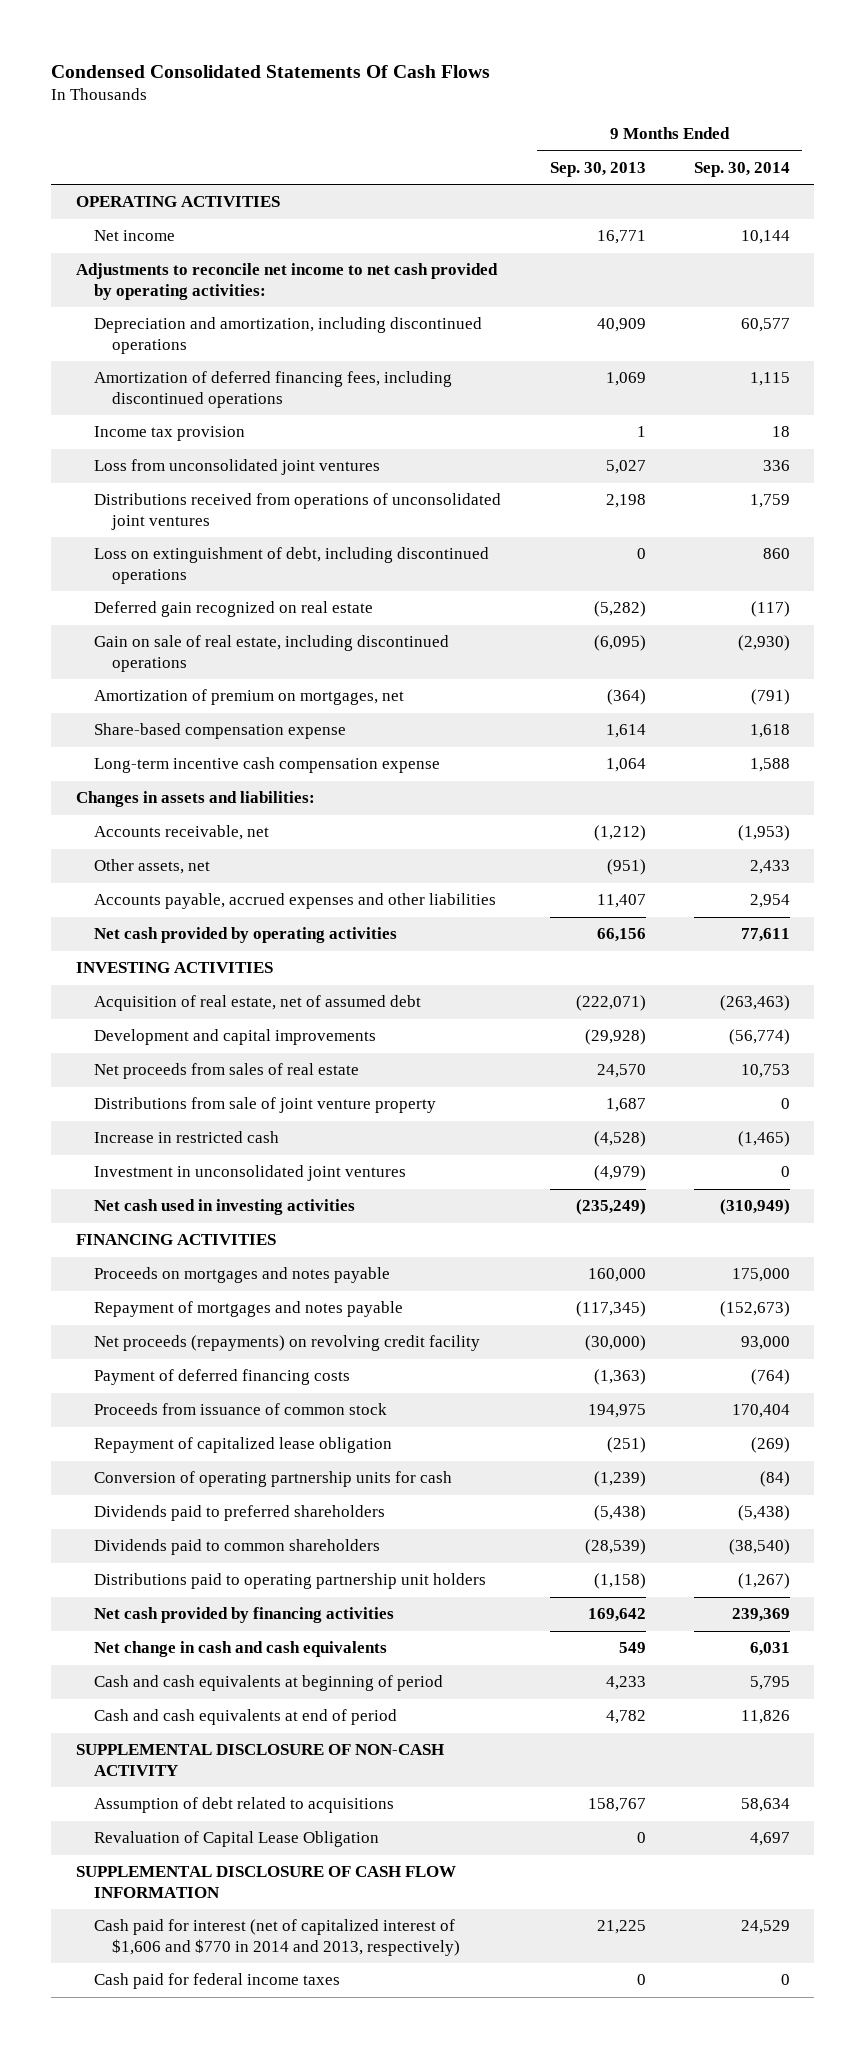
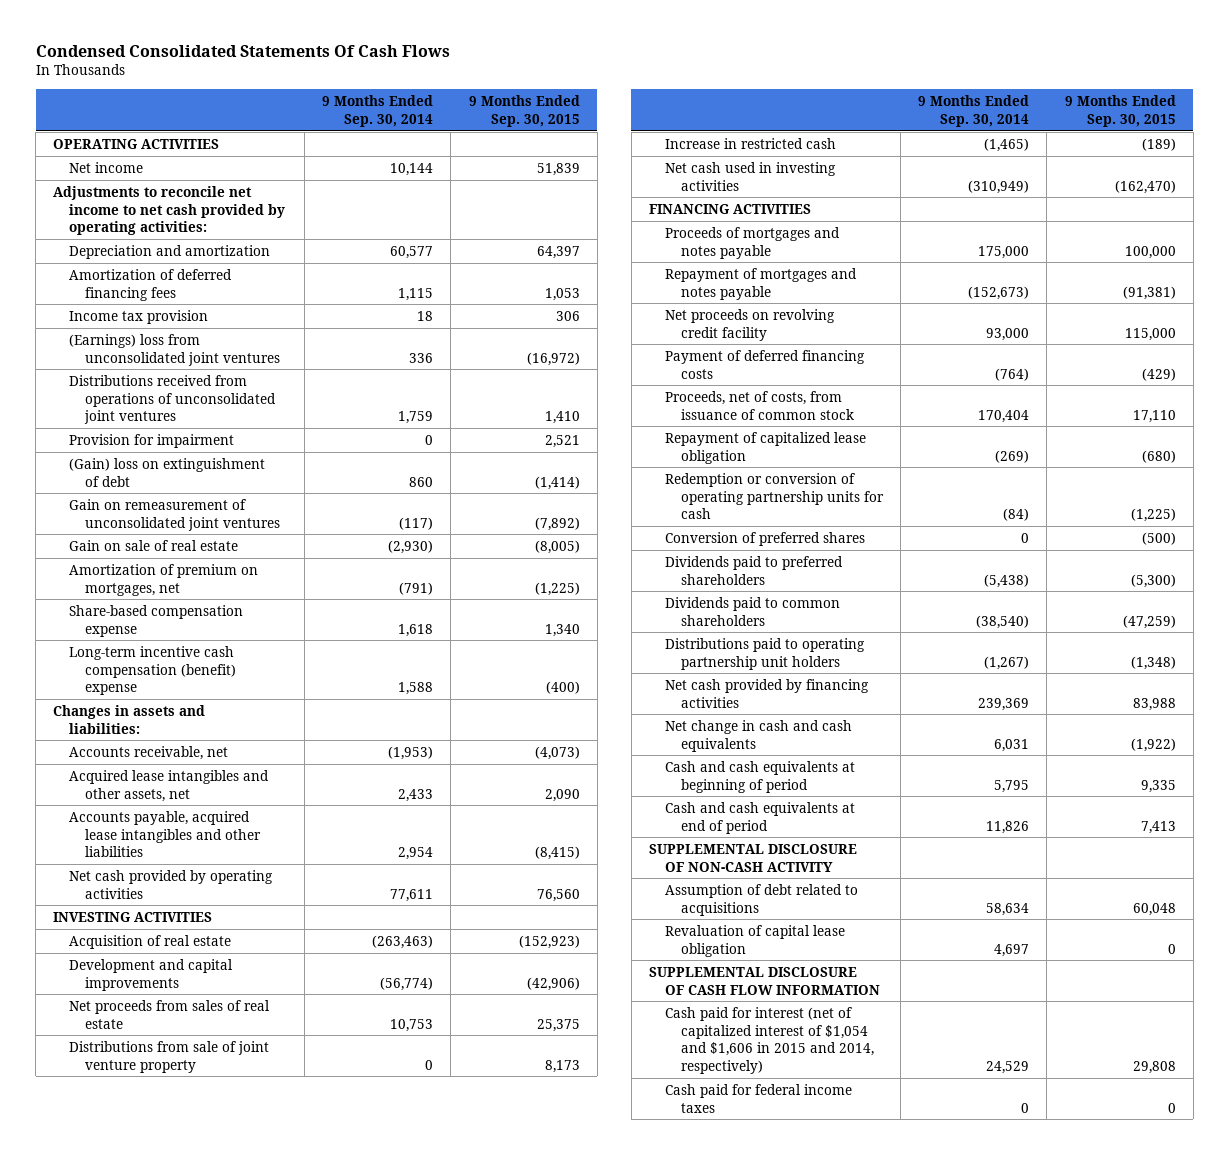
[549,161,646,177] Sep. 30, 2013 -> none
none -> [468,94,580,127] 9 Months Ended Sep. 30, 2015
[94,317,483,354] Depreciation and amortization, including discontinued operations -> [69,244,271,259] Depreciation and amortization
[94,371,453,408] Amortization of deferred financing fees, including discontinued operations -> [69,268,233,301] Amortization of deferred financing fees
[94,459,381,476] Loss from unconsolidated joint ventures -> [69,333,281,366] (Earnings) loss from unconsolidated joint ventures
none -> [69,433,235,448] Provision for impairment
[94,547,490,584] Loss on extinguishment of debt, including discontinued operations -> [69,457,266,487] (Gain) loss on extinguishment of debt
[94,601,374,618] Deferred gain recognized on real estate -> [69,498,281,531] Gain on remeasurement of unconsolidated joint ventures
[94,635,450,672] Gain on sale of real estate, including discontinued operations -> [69,539,239,551] Gain on sale of real estate
[94,757,441,774] Long-term incentive cash compensation expense -> [69,645,237,696] Long-term incentive cash compensation (benefit) expense
[94,859,211,875] Other assets, net -> [69,769,270,802] Acquired lease intangibles and other assets, net
[94,893,497,910] Accounts payable, accrued expenses and other liabilities -> [69,810,262,858] Accounts payable, acquired lease intangibles and other liabilities
[94,995,422,1012] Acquisition of real estate, net of assumed debt -> [69,934,232,949] Acquisition of real estate
[94,1165,407,1182] Investment in unconsolidated joint ventures -> none
[94,1267,391,1284] Proceeds on mortgages and notes payable -> [665,226,841,259] Proceeds of mortgages and notes payable
[94,1335,481,1352] Net proceeds (repayments) on revolving credit facility -> [665,308,836,341] Net proceeds on revolving credit facility
[94,1403,388,1416] Proceeds from issuance of common stock -> [665,390,855,420] Proceeds, net of costs, from issuance of common stock
[94,1471,453,1488] Conversion of operating partnership units for cash -> [665,472,885,520] Redemption or conversion of operating partnership units for cash
none -> [665,531,866,546] Conversion of preferred shares
[94,1831,380,1848] Revaluation of Capital Lease Obligation -> [665,924,846,957] Revaluation of capital lease obligation
[94,1919,461,1956] Cash paid for interest (net of capitalized interest of $1,606 and $770 in 2014 and 2013, respectively) -> [665,1006,875,1075] Cash paid for interest (net of capitalized interest of $1,054 and $1,606 in 2015 and 2014, respectively)

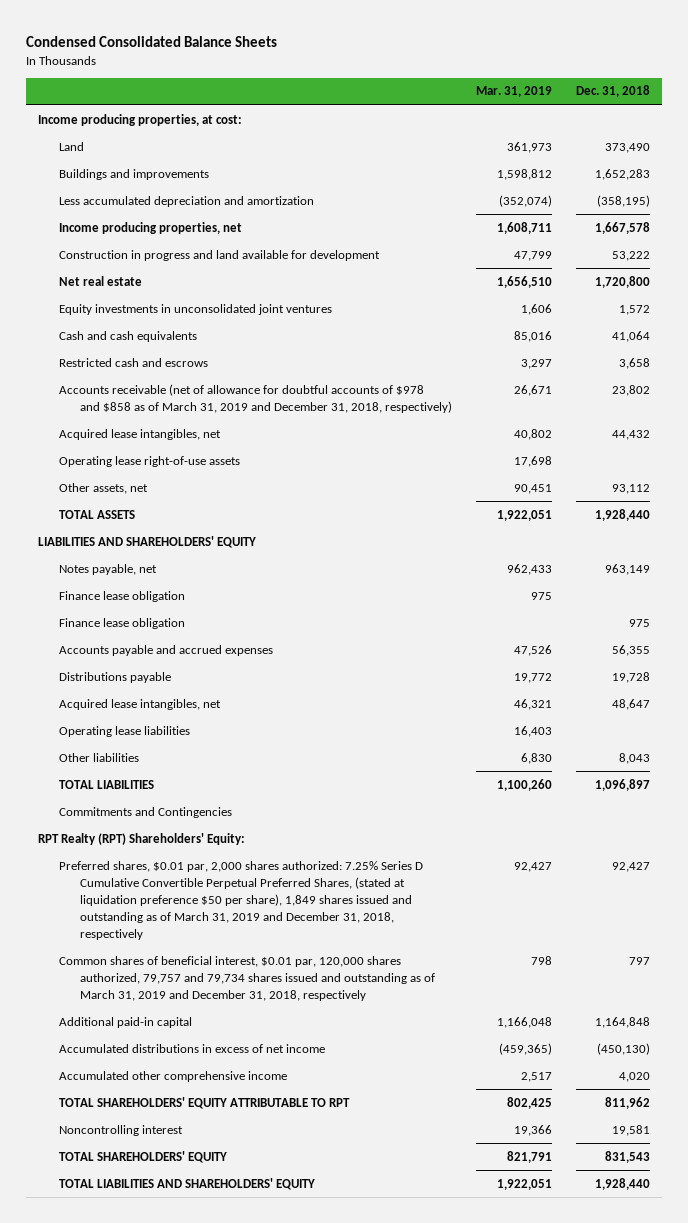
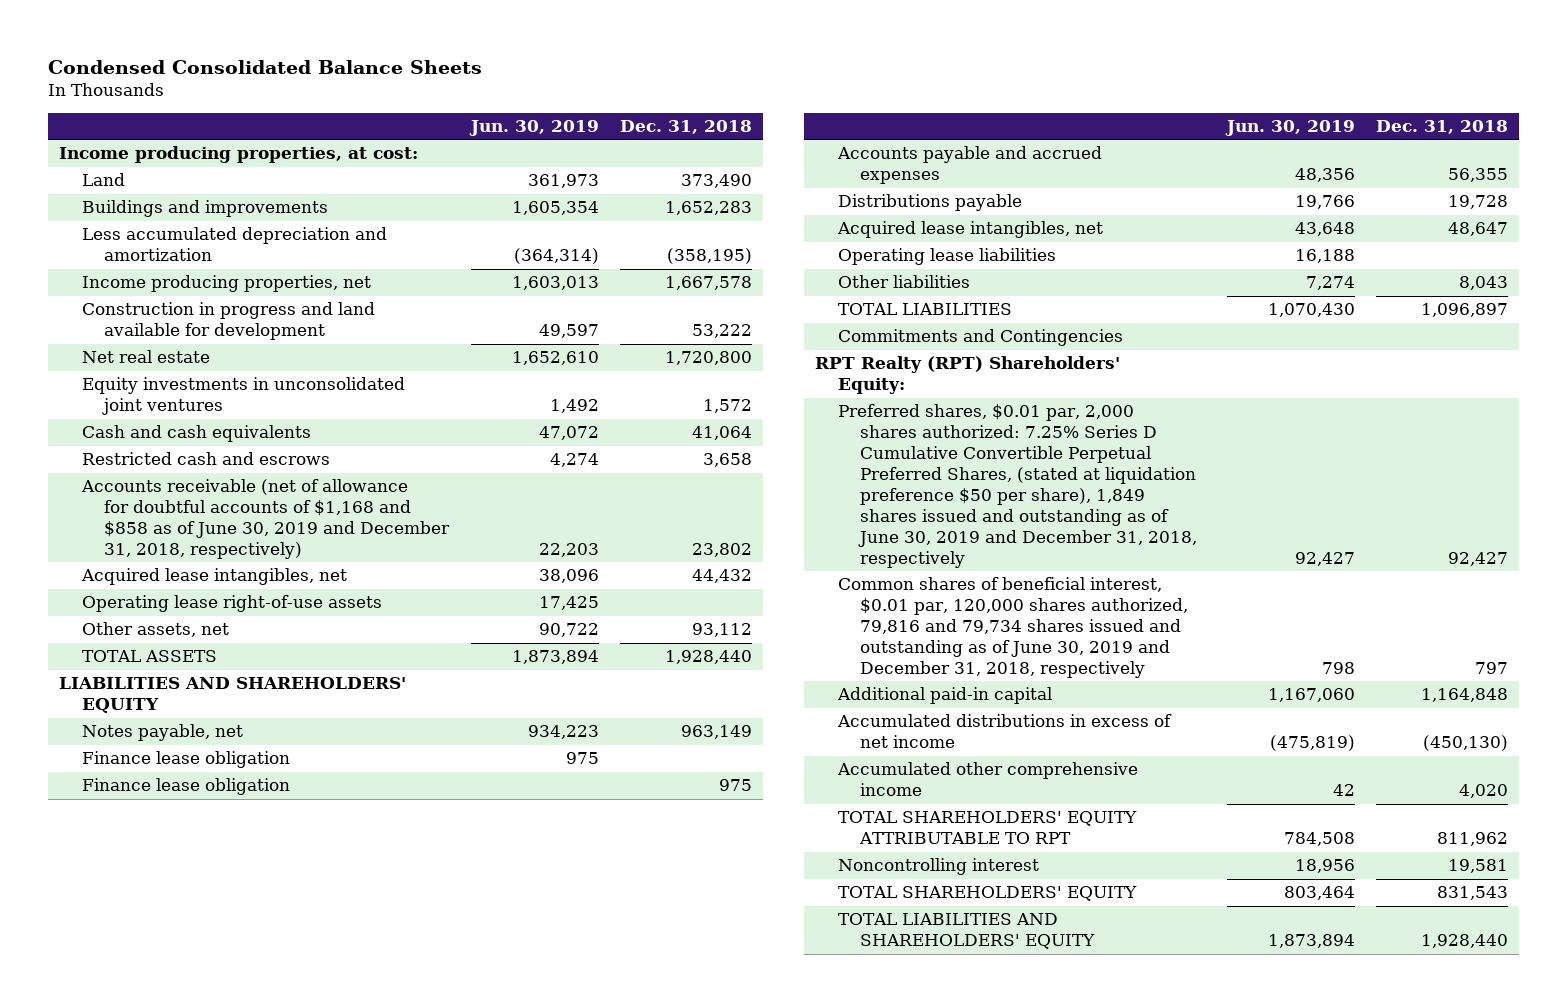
[476,86,553,98] Mar. 31, 2019 -> none
none -> [468,120,599,137] Jun. 30, 2019
[59,383,453,413] Accounts receivable (net of allowance for doubtful accounts of $978 and $858 as of March 31, 2019 and December 31, 2018, respectively) -> [80,479,451,560] Accounts receivable (net of allowance for doubtful accounts of $1,168 and $858 as of June 30, 2019 and December 31, 2018, respectively)
[59,860,424,941] Preferred shares, $0.01 par, 2,000 shares authorized: 7.25% Series D Cumulative Convertible Perpetual Preferred Shares, (stated at liquidation preference $50 per share), 1,849 shares issued and outstanding as of March 31, 2019 and December 31, 2018, respectively -> [837,404,1198,568] Preferred shares, $0.01 par, 2,000 shares authorized: 7.25% Series D Cumulative Convertible Perpetual Preferred Shares, (stated at liquidation preference $50 per share), 1,849 shares issued and outstanding as of June 30, 2019 and December 31, 2018, respectively
[59,955,436,1001] Common shares of beneficial interest, $0.01 par, 120,000 shares authorized, 79,757 and 79,734 shares issued and outstanding as of March 31, 2019 and December 31, 2018, respectively -> [837,577,1189,679] Common shares of beneficial interest, $0.01 par, 120,000 shares authorized, 79,816 and 79,734 shares issued and outstanding as of June 30, 2019 and December 31, 2018, respectively

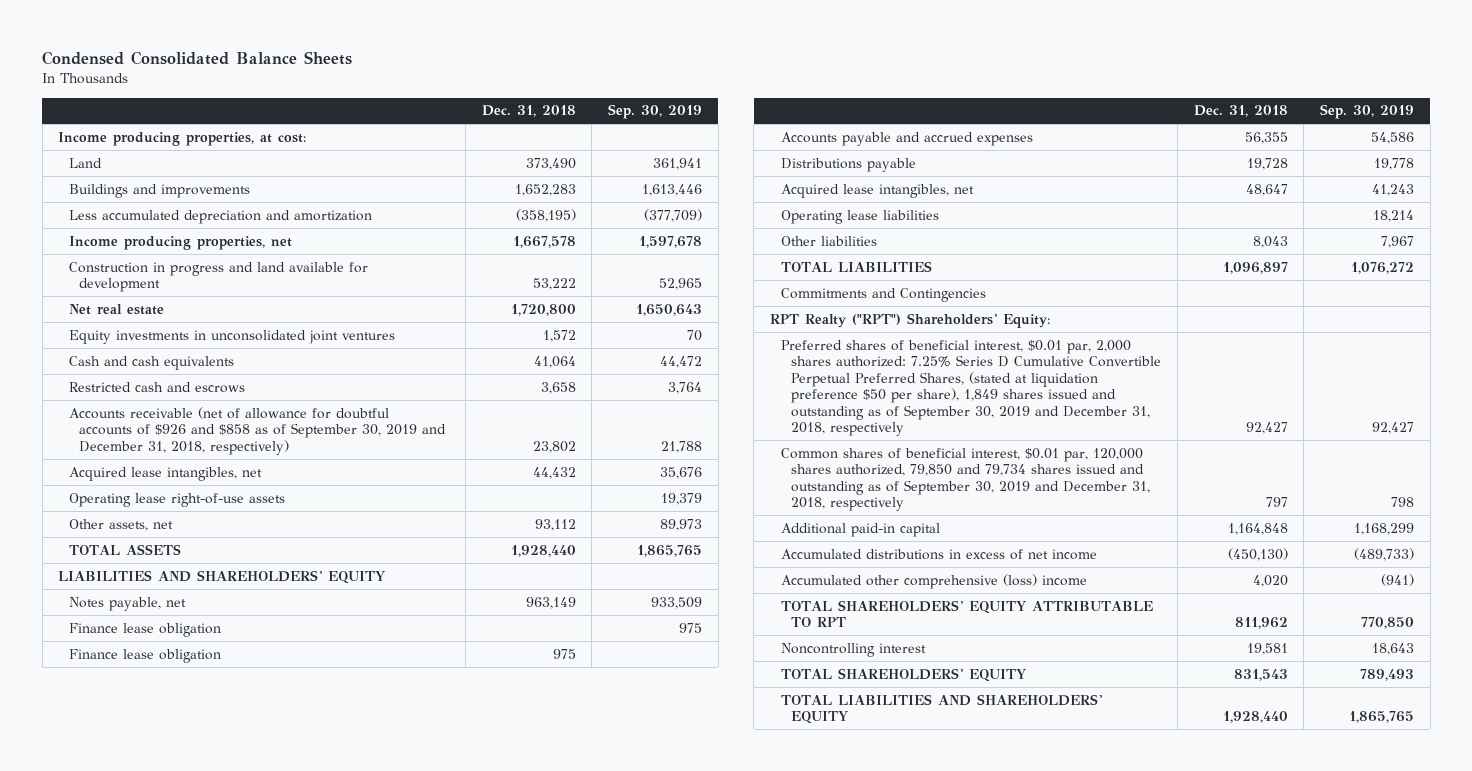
[468,120,599,137] Jun. 30, 2019 -> none
none -> [608,104,703,120] Sep. 30, 2019
[80,479,451,560] Accounts receivable (net of allowance for doubtful accounts of $1,168 and $858 as of June 30, 2019 and December 31, 2018, respectively) -> [68,406,447,455] Accounts receivable (net of allowance for doubtful accounts of $926 and $858 as of September 30, 2019 and December 31, 2018, respectively)
[814,356,1120,395] RPT Realty (RPT) Shareholders' Equity: -> [770,312,1051,328] RPT Realty ("RPT") Shareholders' Equity:
[837,404,1198,568] Preferred shares, $0.01 par, 2,000 shares authorized: 7.25% Series D Cumulative Convertible Perpetual Preferred Shares, (stated at liquidation preference $50 per share), 1,849 shares issued and outstanding as of June 30, 2019 and December 31, 2018, respectively -> [780,339,1162,437] Preferred shares of beneficial interest, $0.01 par, 2,000 shares authorized: 7.25% Series D Cumulative Convertible Perpetual Preferred Shares, (stated at liquidation preference $50 per share), 1,849 shares issued and outstanding as of September 30, 2019 and December 31, 2018, respectively
[837,577,1189,679] Common shares of beneficial interest, $0.01 par, 120,000 shares authorized, 79,816 and 79,734 shares issued and outstanding as of June 30, 2019 and December 31, 2018, respectively -> [780,447,1151,512] Common shares of beneficial interest, $0.01 par, 120,000 shares authorized, 79,850 and 79,734 shares issued and outstanding as of September 30, 2019 and December 31, 2018, respectively
[836,762,1138,797] Accumulated other comprehensive income -> [780,573,1087,589] Accumulated other comprehensive (loss) income

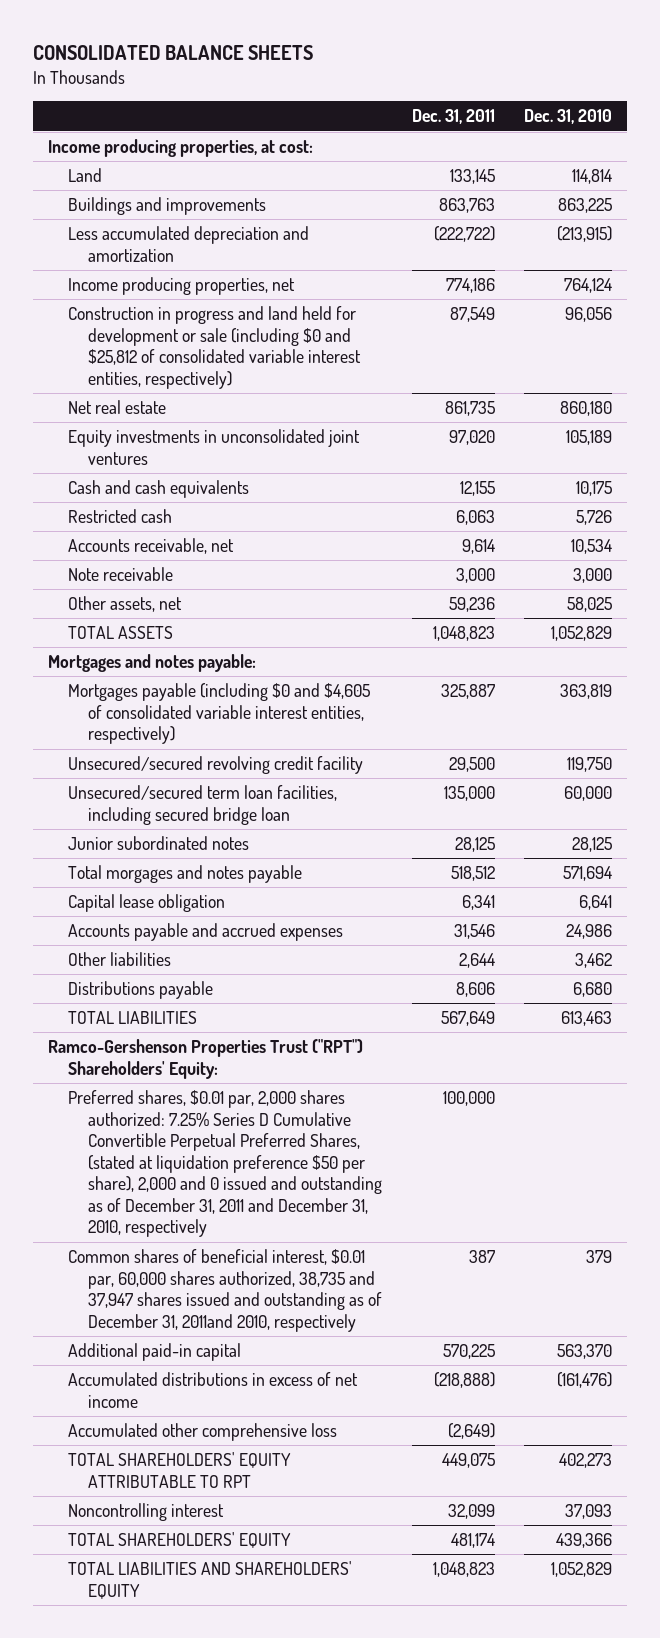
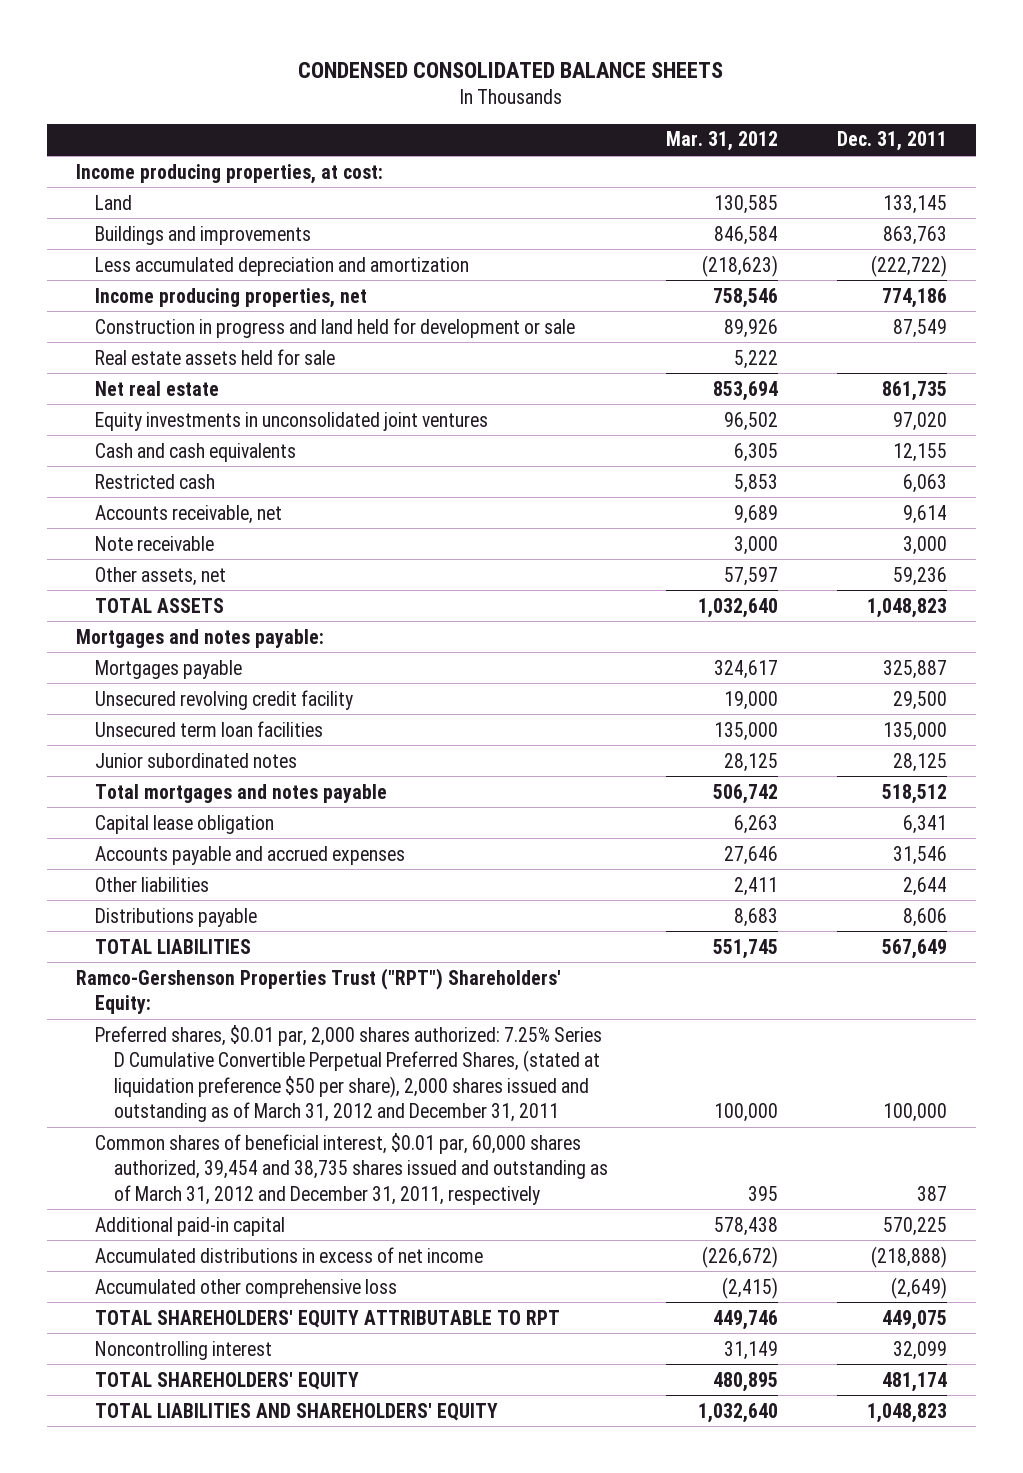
[32,44,313,60] CONSOLIDATED BALANCE SHEETS -> [298,61,724,78] CONDENSED CONSOLIDATED BALANCE SHEETS
[524,109,613,125] Dec. 31, 2010 -> none
none -> [666,131,779,152] Mar. 31, 2012
[67,306,361,389] Construction in progress and land held for development or sale (including $0 and $25,812 of consolidated variable interest entities, respectively) -> [95,317,576,338] Construction in progress and land held for development or sale
none -> [95,348,336,365] Real estate assets held for sale
[67,683,370,745] Mortgages payable (including $0 and $4,605 of consolidated variable interest entities, respectively) -> [95,659,243,679] Mortgages payable
[67,756,363,775] Unsecured/secured revolving credit facility -> [95,689,354,710] Unsecured revolving credit facility
[67,785,337,825] Unsecured/secured term loan facilities, including secured bridge loan -> [95,720,324,737] Unsecured term loan facilities
[67,865,302,884] Total morgages and notes payable -> [95,783,388,803] Total mortgages and notes payable
[67,1090,382,1238] Preferred shares, $0.01 par, 2,000 shares authorized: 7.25% Series D Cumulative Convertible Perpetual Preferred Shares, (stated at liquidation preference $50 per share), 2,000 and 0 issued and outstanding as of December 31, 2011 and December 31, 2010, respectively -> [95,1024,603,1123] Preferred shares, $0.01 par, 2,000 shares authorized: 7.25% Series D Cumulative Convertible Perpetual Preferred Shares, (stated at liquidation preference $50 per share), 2,000 shares issued and outstanding as of March 31, 2012 and December 31, 2011
[67,1249,382,1332] Common shares of beneficial interest, $0.01 par, 60,000 shares authorized, 38,735 and 37,947 shares issued and outstanding as of December 31, 2011and 2010, respectively -> [95,1132,608,1205] Common shares of beneficial interest, $0.01 par, 60,000 shares authorized, 39,454 and 38,735 shares issued and outstanding as of March 31, 2012 and December 31, 2011, respectively

